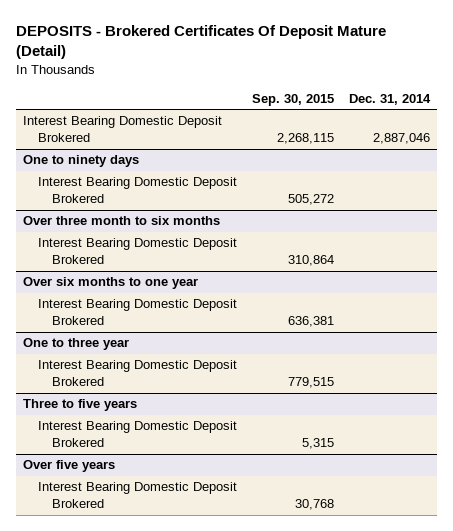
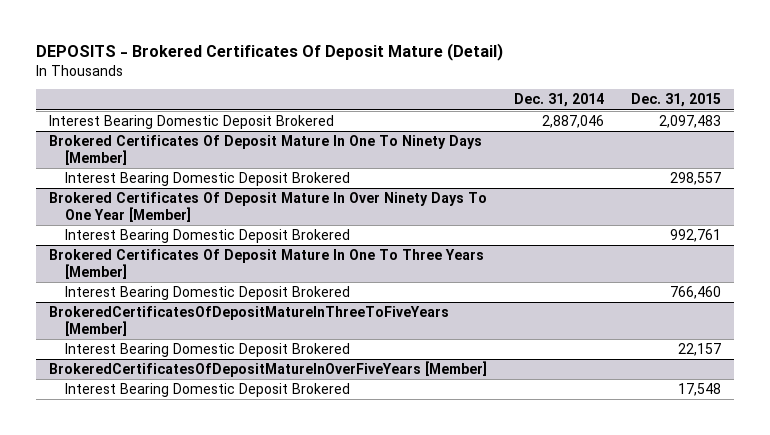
[251,93,334,106] Sep. 30, 2015 -> none
none -> [630,93,721,108] Dec. 31, 2015
[23,155,140,168] One to ninety days -> [48,135,482,165] Brokered Certificates Of Deposit Mature In One To Ninety Days [Member]
[23,216,221,226] Over three month to six months -> none
[37,238,237,265] Interest Bearing Domestic Deposit Brokered -> none
[23,277,199,290] Over six months to one year -> none
[37,299,237,326] Interest Bearing Domestic Deposit Brokered -> none
none -> [48,192,487,222] Brokered Certificates Of Deposit Mature In Over Ninety Days To One Year [Member]
none -> [65,229,351,244] Interest Bearing Domestic Deposit Brokered
[23,338,130,351] One to three year -> [48,249,484,279] Brokered Certificates Of Deposit Mature In One To Three Years [Member]
[23,399,138,412] Three to five years -> [48,306,449,336] BrokeredCertificatesOfDepositMatureInThreeToFiveYears [Member]
[23,460,116,473] Over five years -> [48,361,487,378] BrokeredCertificatesOfDepositMatureInOverFiveYears [Member]

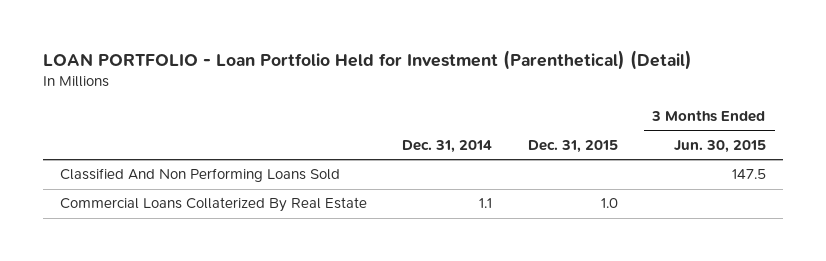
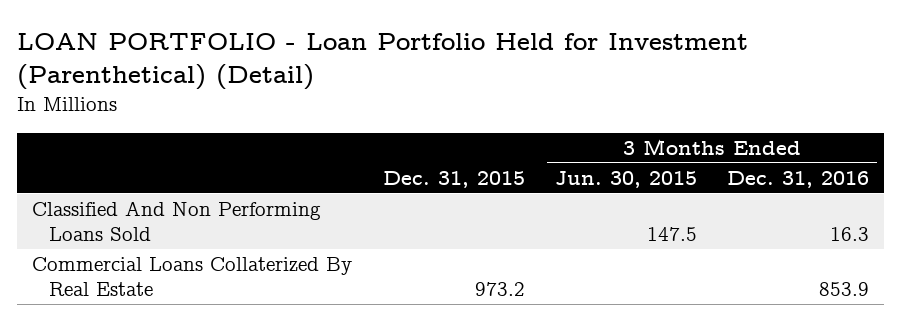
[402,139,493,153] Dec. 31, 2014 -> none
none -> [727,170,870,188] Dec. 31, 2016
[600,198,618,209] 1.0 -> [474,281,525,296] 973.2

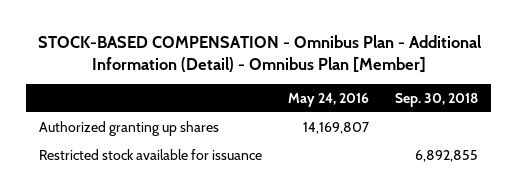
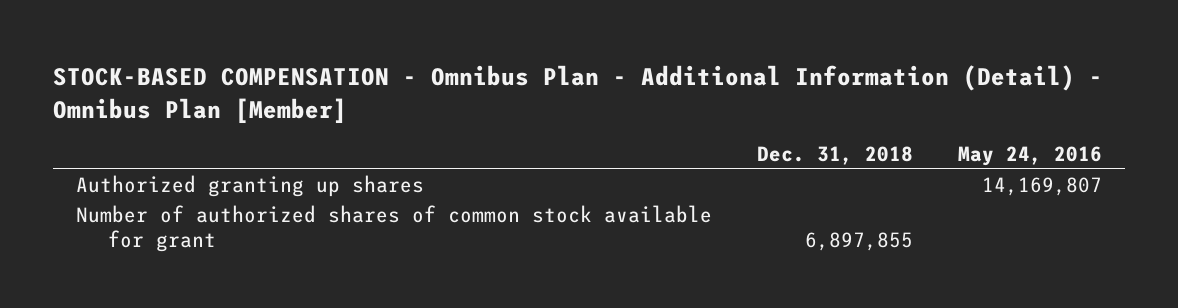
[395,92,479,107] Sep. 30, 2018 -> none
none -> [757,145,914,165] Dec. 31, 2018
[38,148,262,160] Restricted stock available for issuance -> [75,205,712,252] Number of authorized shares of common stock available for grant

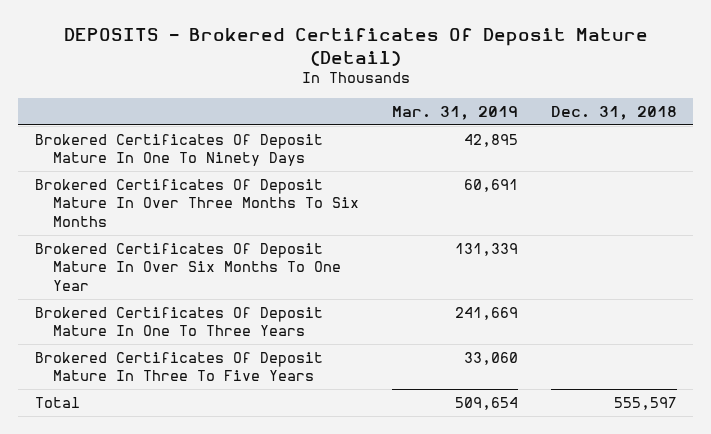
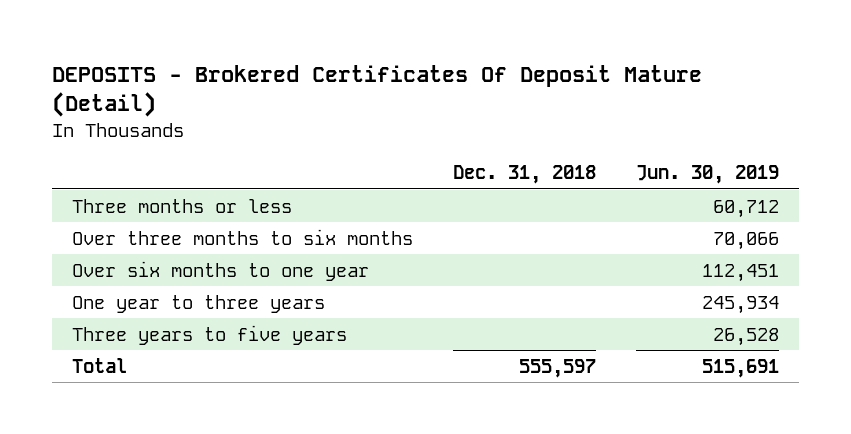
[391,106,518,121] Mar. 31, 2019 -> none
none -> [636,165,780,185] Jun. 30, 2019
[34,133,323,167] Brokered Certificates Of Deposit Mature In One To Ninety Days -> [72,198,293,213] Three months or less
[34,178,359,227] Brokered Certificates Of Deposit Mature In Over Three Months To Six Months -> [72,228,414,245] Over three months to six months
[34,242,341,291] Brokered Certificates Of Deposit Mature In Over Six Months To One Year -> [72,260,370,281] Over six months to one year
[34,306,323,337] Brokered Certificates Of Deposit Mature In One To Three Years -> [72,294,326,313] One year to three years
[34,351,323,382] Brokered Certificates Of Deposit Mature In Three To Five Years -> [72,324,348,345] Three years to five years

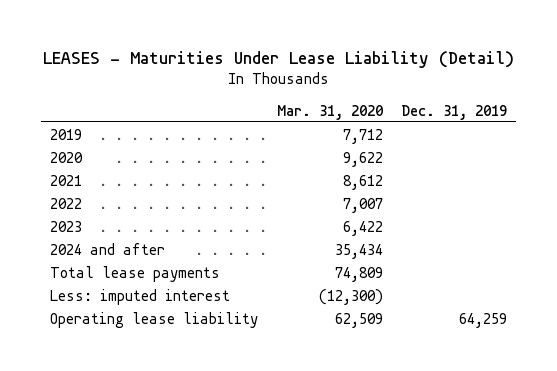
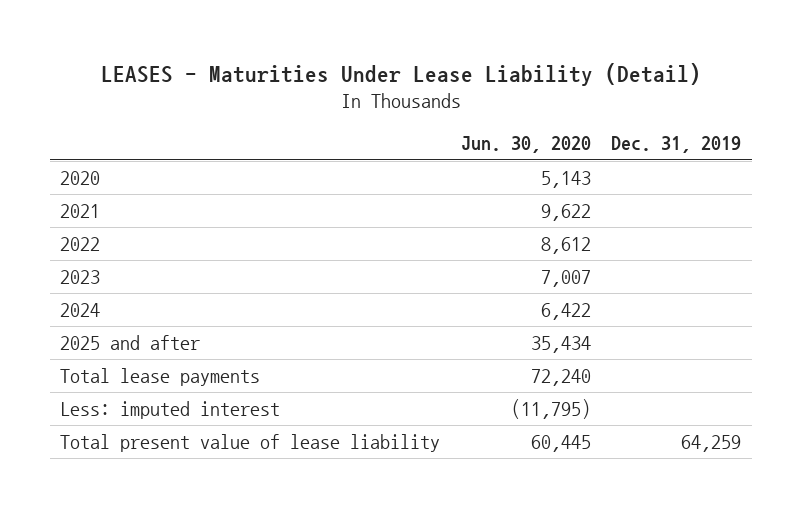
[276,104,383,120] Mar. 31, 2020 -> none
none -> [460,136,591,154] Jun. 30, 2020
[50,128,83,140] 2019 -> none
none -> [60,302,101,317] 2024
[50,242,166,255] 2024 and after -> [60,334,201,350] 2025 and after
[50,311,259,328] Operating lease liability -> [60,433,441,452] Total present value of lease liability

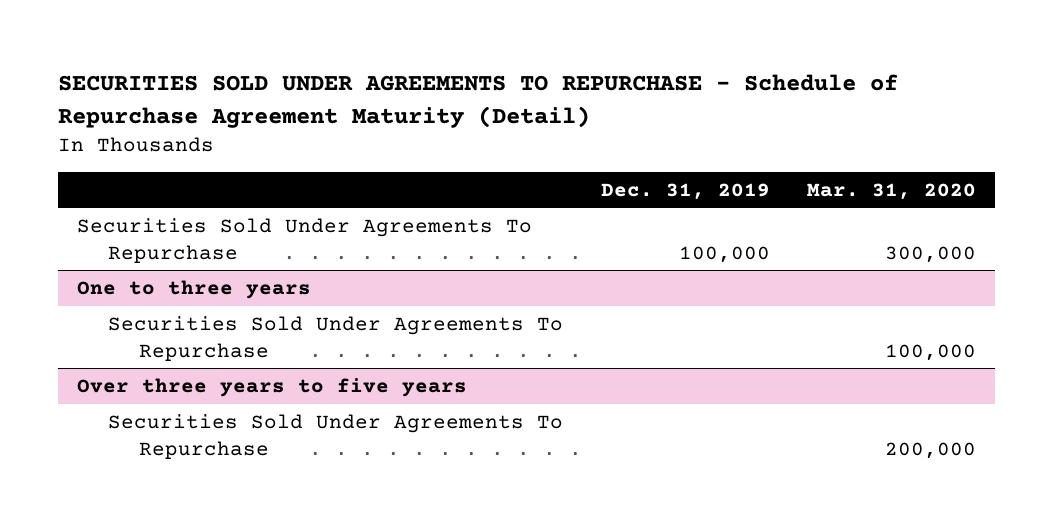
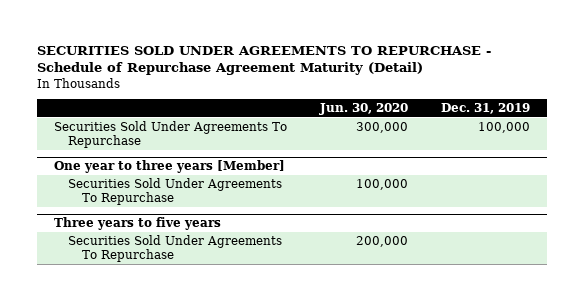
[807,182,977,200] Mar. 31, 2020 -> none
none -> [318,103,408,116] Jun. 30, 2020
[76,279,311,299] One to three years -> [53,160,285,174] One year to three years [Member]
[76,377,467,397] Over three years to five years -> [53,217,221,231] Three years to five years

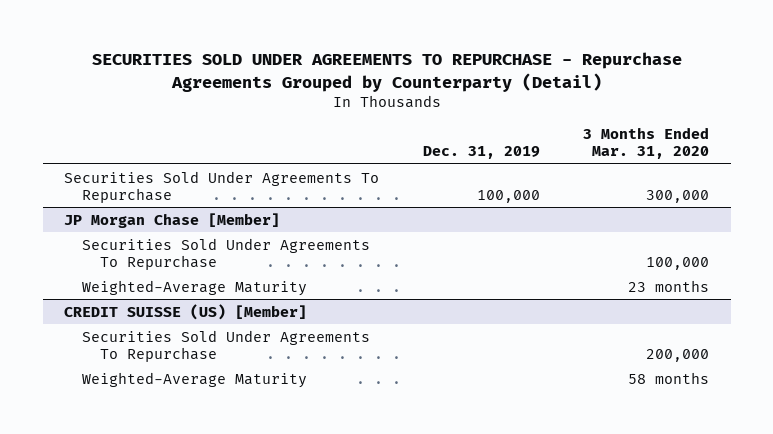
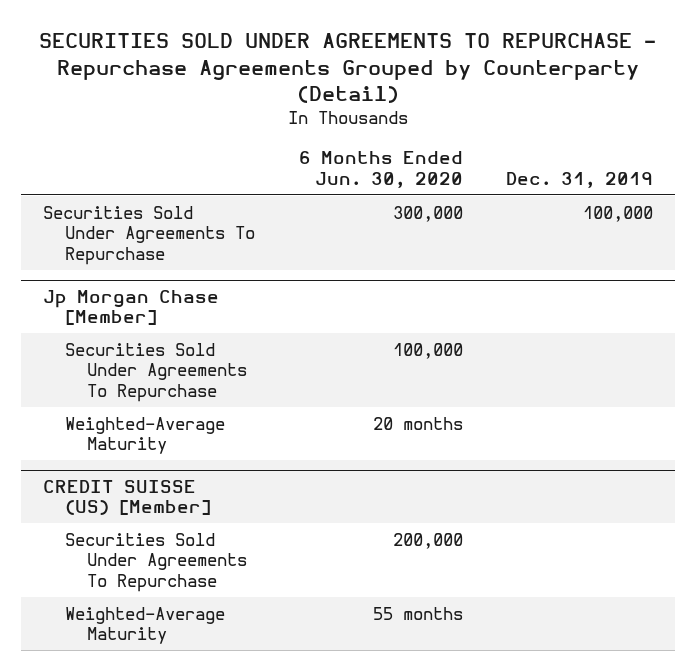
[582,127,709,160] 3 Months Ended Mar. 31, 2020 -> none
none -> [298,151,463,188] 6 Months Ended Jun. 30, 2020
[64,212,281,228] JP Morgan Chase [Member] -> [43,290,220,326] Jp Morgan Chase [Member]

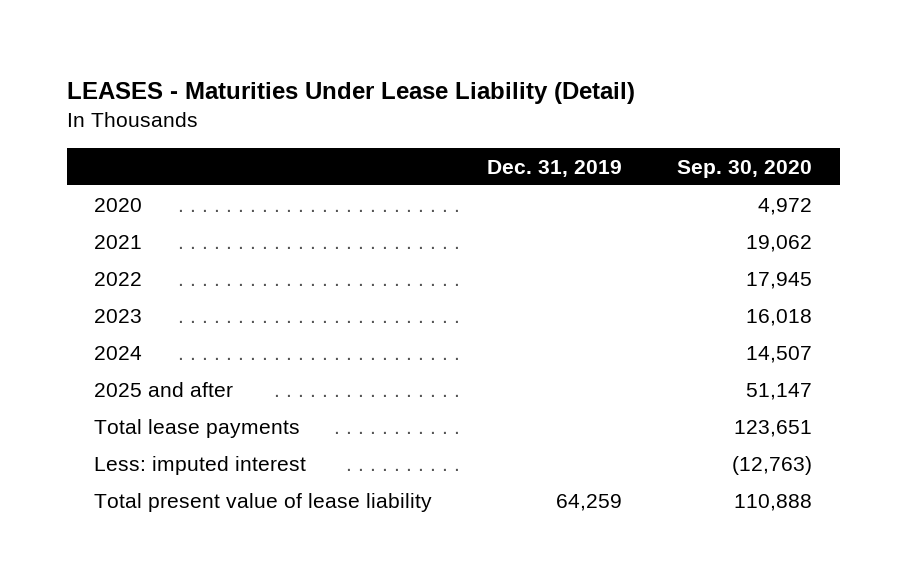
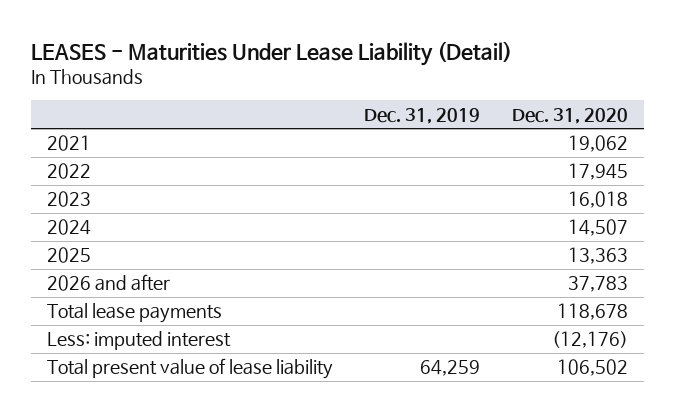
[677,159,813,178] Sep. 30, 2020 -> none
none -> [512,107,629,124] Dec. 31, 2020
[94,197,143,212] 2020 -> none
none -> [46,247,91,264] 2025
[94,381,234,397] 2025 and after -> [46,274,170,292] 2026 and after

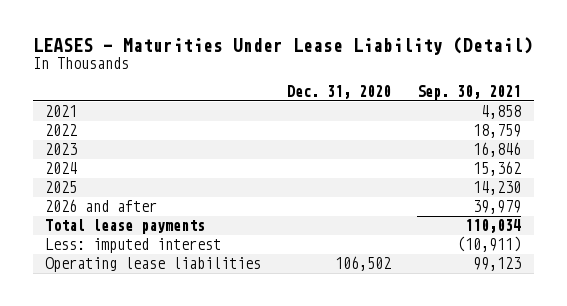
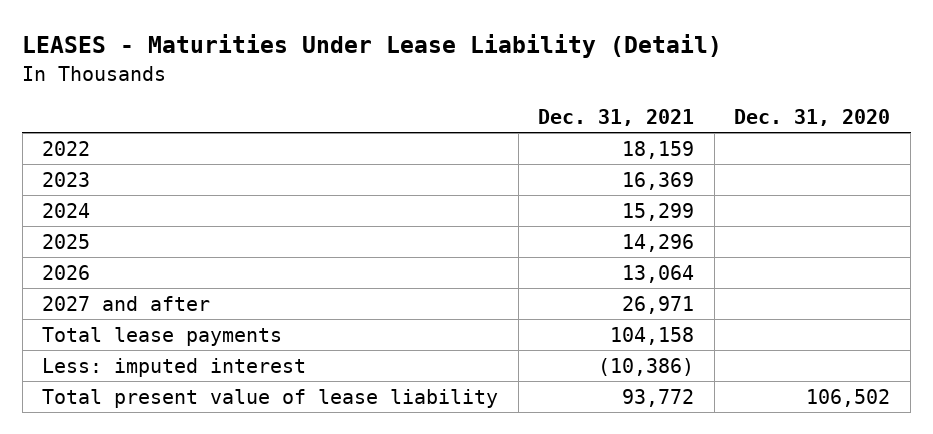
[417,85,522,101] Sep. 30, 2021 -> none
none -> [538,108,695,126] Dec. 31, 2021
[45,105,78,118] 2021 -> none
none -> [42,265,91,281] 2026
[45,199,158,213] 2026 and after -> [42,296,211,312] 2027 and after
[45,257,262,273] Operating lease liabilities -> [42,389,499,409] Total present value of lease liability

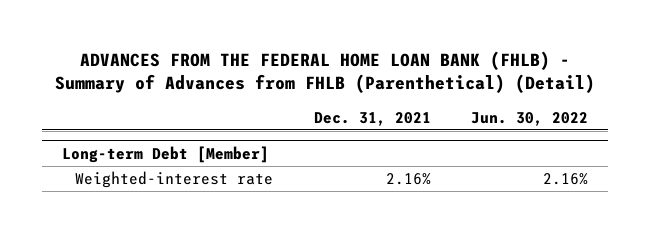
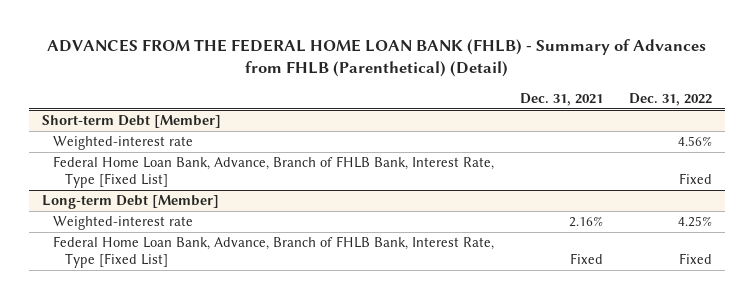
[471,111,589,126] Jun. 30, 2022 -> none
none -> [629,93,713,107] Dec. 31, 2022
none -> [41,115,221,129] Short-term Debt [Member]
none -> [53,136,194,151] Weighted-interest rate
none -> [53,156,495,189] Federal Home Loan Bank, Advance, Branch of FHLB Bank, Interest Rate, Type [Fixed List]
none -> [53,236,495,269] Federal Home Loan Bank, Advance, Branch of FHLB Bank, Interest Rate, Type [Fixed List]

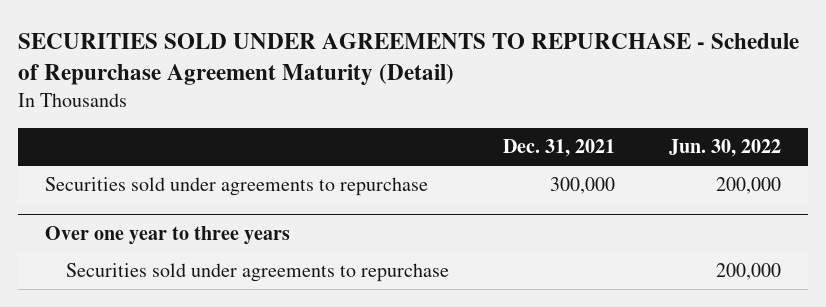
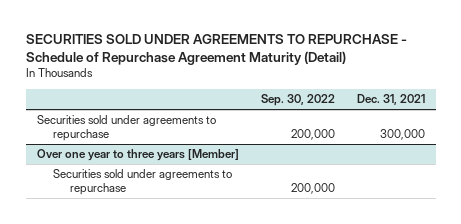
[668,139,781,158] Jun. 30, 2022 -> none
none -> [260,94,335,107] Sep. 30, 2022
[44,226,290,246] Over one year to three years -> [36,149,239,162] Over one year to three years [Member]

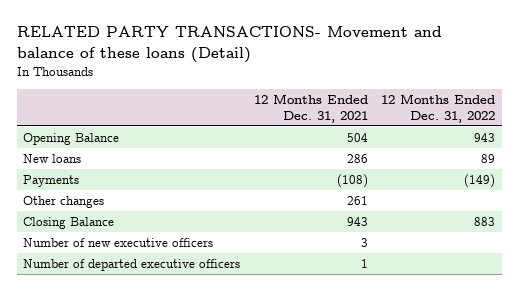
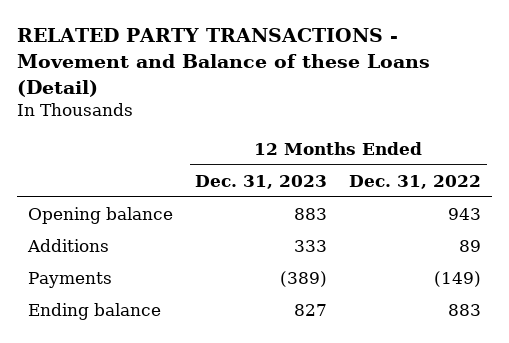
[16,26,442,63] RELATED PARTY TRANSACTIONS- Movement and balance of these loans (Detail) -> [16,28,430,97] RELATED PARTY TRANSACTIONS - Movement and Balance of these Loans (Detail)
[253,93,368,123] 12 Months Ended Dec. 31, 2021 -> none
none -> [195,174,328,189] Dec. 31, 2023
[23,133,120,146] Opening Balance -> [27,207,173,225] Opening balance
[23,154,82,164] New loans -> [26,239,109,253] Additions
[23,196,105,209] Other changes -> none
[23,238,214,248] Number of new executive officers -> none
[23,259,241,272] Number of departed executive officers -> none
[23,217,115,230] Closing Balance -> [27,303,161,321] Ending balance

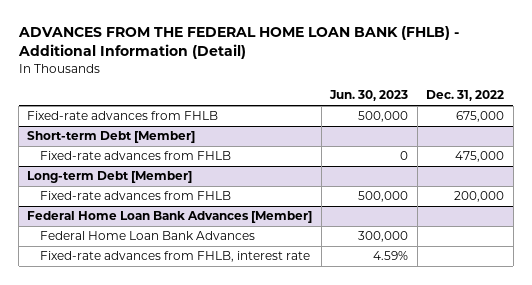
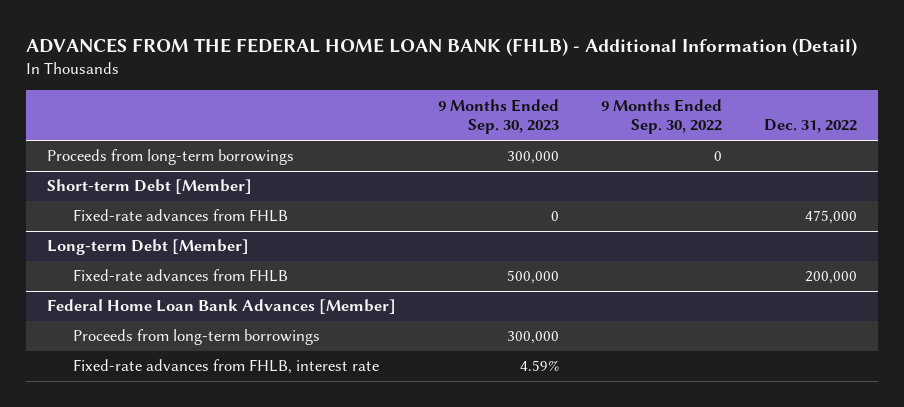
[329,90,409,102] Jun. 30, 2023 -> none
none -> [438,98,560,135] 9 Months Ended Sep. 30, 2023
none -> [600,98,722,135] 9 Months Ended Sep. 30, 2022
[27,111,219,121] Fixed-rate advances from FHLB -> none
none -> [47,149,295,166] Proceeds from long-term borrowings
[40,231,256,241] Federal Home Loan Bank Advances -> none
none -> [73,329,321,346] Proceeds from long-term borrowings

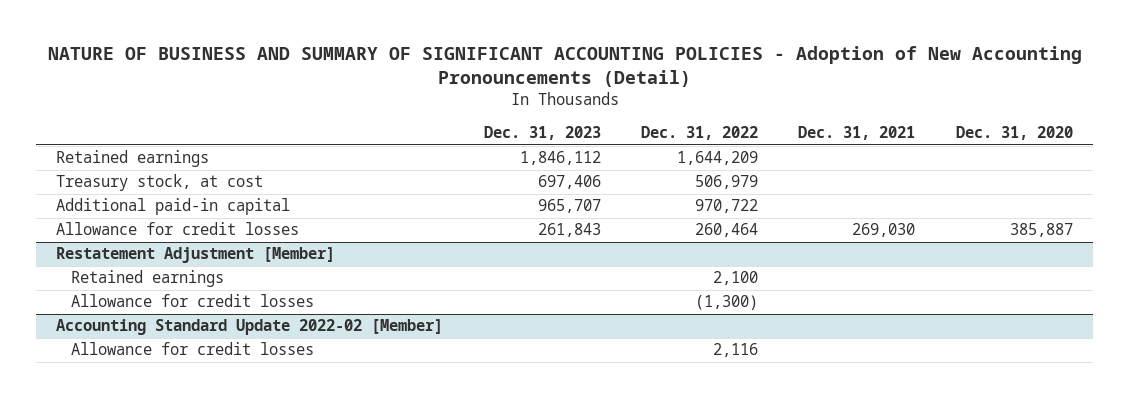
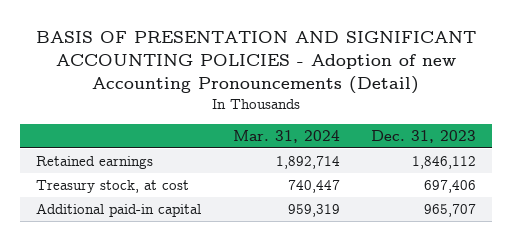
[47,46,1082,88] NATURE OF BUSINESS AND SUMMARY OF SIGNIFICANT ACCOUNTING POLICIES - Adoption of New Accounting Pronouncements (Detail) -> [36,31,477,95] BASIS OF PRESENTATION AND SIGNIFICANT ACCOUNTING POLICIES - Adoption of new Accounting Pronouncements (Detail)
[641,126,759,141] Dec. 31, 2022 -> none
[798,126,916,141] Dec. 31, 2021 -> none
[955,126,1073,141] Dec. 31, 2020 -> none
none -> [232,129,340,143] Mar. 31, 2024
[56,222,300,236] Allowance for credit losses -> none
[56,247,336,264] Restatement Adjustment [Member] -> none
[71,270,225,288] Retained earnings -> none
[71,294,315,308] Allowance for credit losses -> none
[56,319,444,336] Accounting Standard Update 2022-02 [Member] -> none
[71,342,315,356] Allowance for credit losses -> none

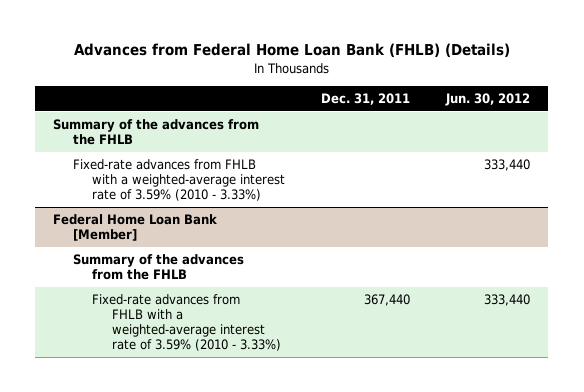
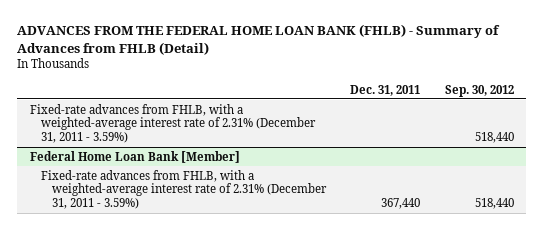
[73,43,510,58] Advances from Federal Home Loan Bank (FHLB) (Details) -> [17,24,501,55] ADVANCES FROM THE FEDERAL HOME LOAN BANK (FHLB) - Summary of Advances from FHLB (Detail)
[445,92,531,106] Jun. 30, 2012 -> none
none -> [444,84,514,97] Sep. 30, 2012
[53,119,260,146] Summary of the advances from the FHLB -> none
[72,159,286,202] Fixed-rate advances from FHLB with a weighted-average interest rate of 3.59% (2010 - 3.33%) -> [29,103,316,144] Fixed-rate advances from FHLB, with a weighted-average interest rate of 2.31% (December 31, 2011 - 3.59%)
[72,254,244,281] Summary of the advances from the FHLB -> none
[92,294,282,352] Fixed-rate advances from FHLB with a weighted-average interest rate of 3.59% (2010 - 3.33%) -> [40,169,327,210] Fixed-rate advances from FHLB, with a weighted-average interest rate of 2.31% (December 31, 2011 - 3.59%)

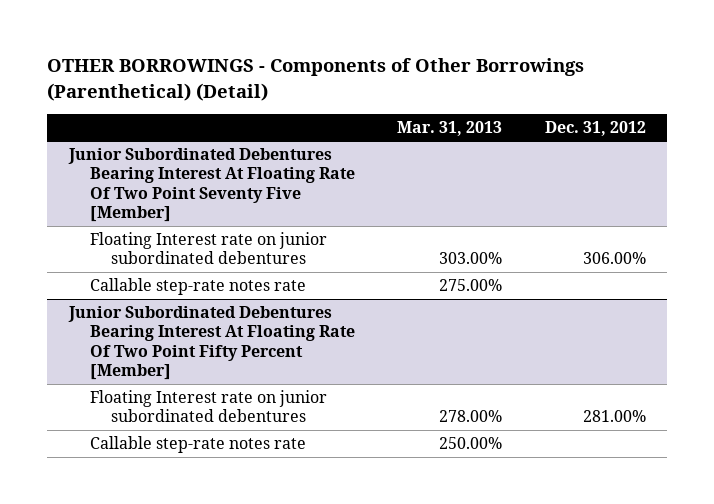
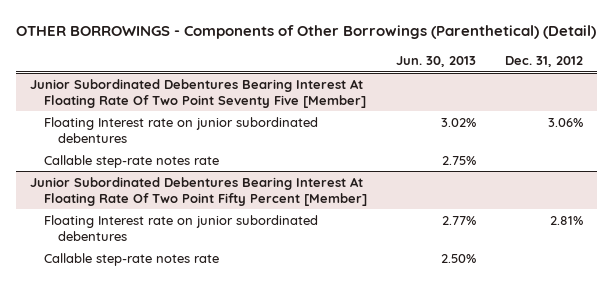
[397,120,503,136] Mar. 31, 2013 -> none
none -> [395,56,476,68] Jun. 30, 2013
[582,252,646,265] 306.00% -> [547,117,583,127] 3.06%
[582,410,646,423] 281.00% -> [549,215,583,225] 2.81%

